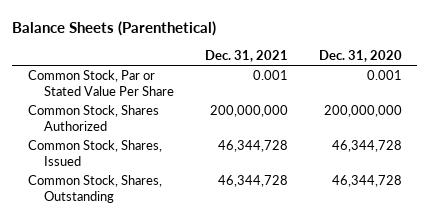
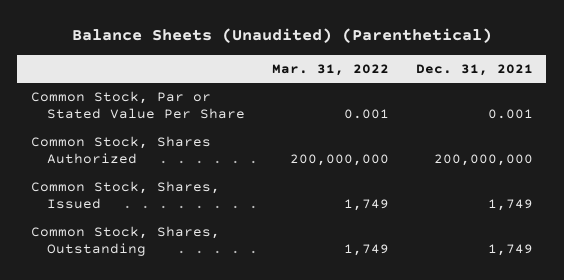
[12,20,217,36] Balance Sheets (Parenthetical) -> [71,28,492,44] Balance Sheets (Unaudited) (Parenthetical)
[318,50,402,63] Dec. 31, 2020 -> none
none -> [271,63,389,76] Mar. 31, 2022
[218,140,289,153] 46,344,728 -> [487,199,533,212] 1,749
[218,175,289,188] 46,344,728 -> [487,244,533,257] 1,749

